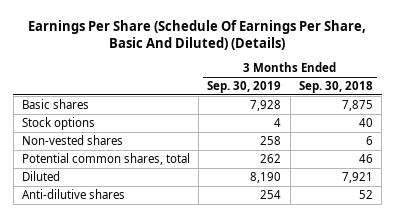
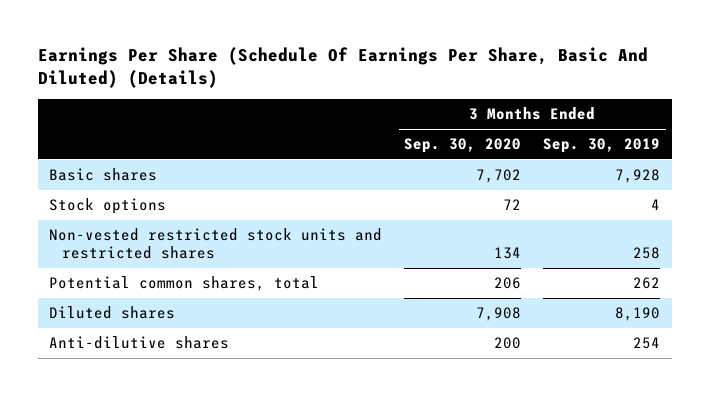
[299,80,374,93] Sep. 30, 2018 -> none
none -> [404,138,522,154] Sep. 30, 2020
[21,134,123,145] Non-vested shares -> [48,228,382,260] Non-vested restricted stock units and restricted shares
[21,170,60,181] Diluted -> [48,306,175,320] Diluted shares

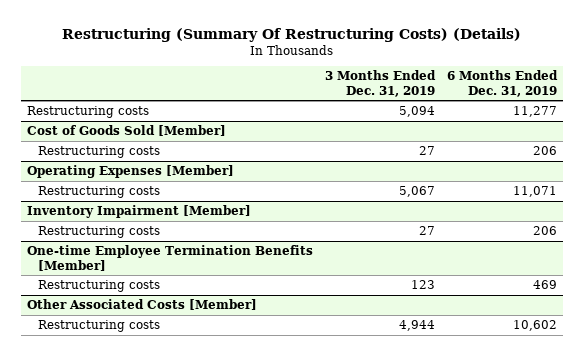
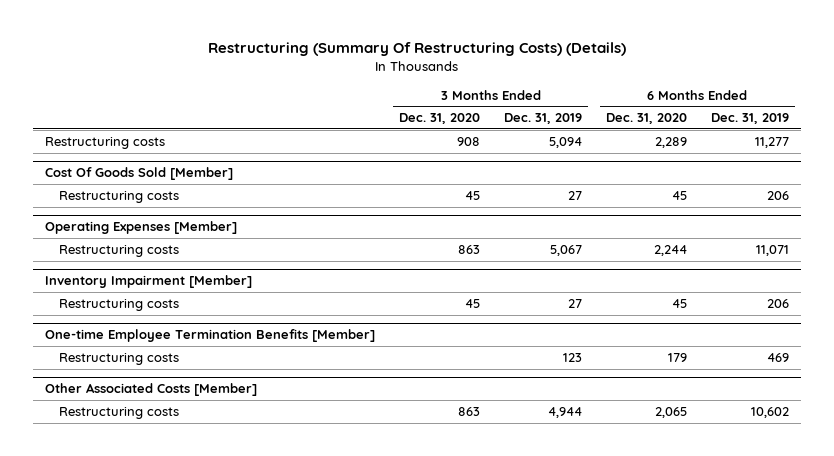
none -> [399,113,481,125] Dec. 31, 2020
none -> [605,113,687,125] Dec. 31, 2020
[27,125,227,137] Cost of Goods Sold [Member] -> [45,167,234,181] Cost Of Goods Sold [Member]

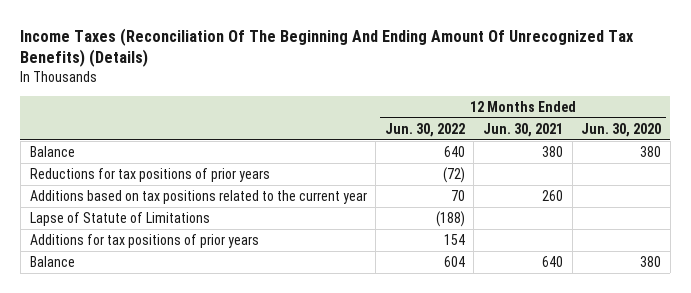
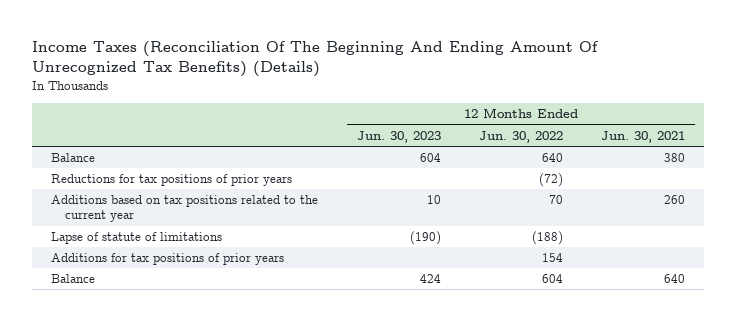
[581,122,662,137] Jun. 30, 2020 -> none
none -> [356,130,441,143] Jun. 30, 2023
[29,211,210,226] Lapse of Statute of Limitations -> [51,232,223,245] Lapse of statute of limitations

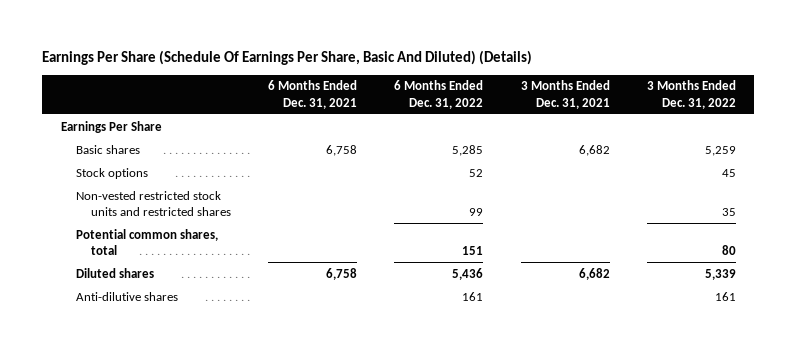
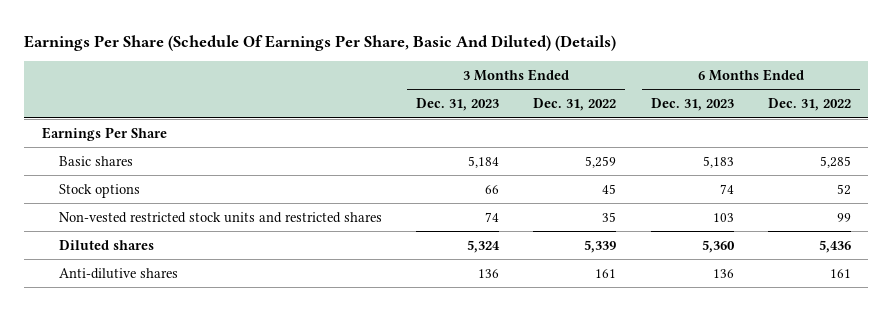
[268,80,358,109] 6 Months Ended Dec. 31, 2021 -> none
[520,80,610,109] 3 Months Ended Dec. 31, 2021 -> none
none -> [416,98,500,112] Dec. 31, 2023
none -> [650,98,734,112] Dec. 31, 2023
[75,228,218,255] Potential common shares, total -> none

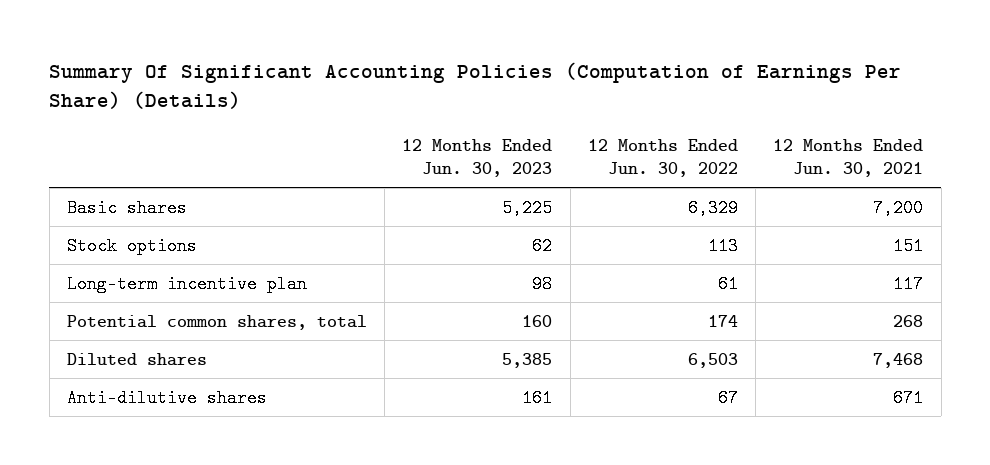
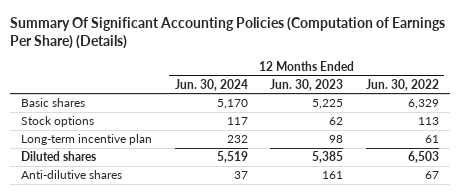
[773,138,924,178] 12 Months Ended Jun. 30, 2021 -> none
none -> [174,78,248,91] Jun. 30, 2024
[66,314,367,330] Potential common shares, total -> none

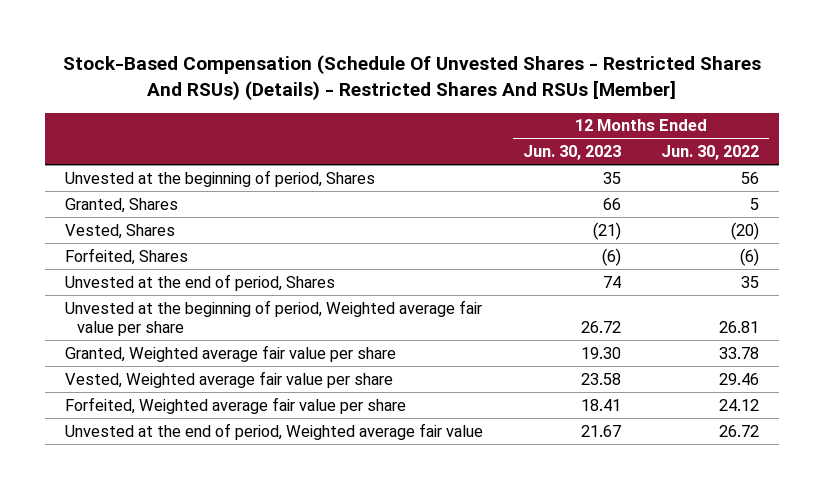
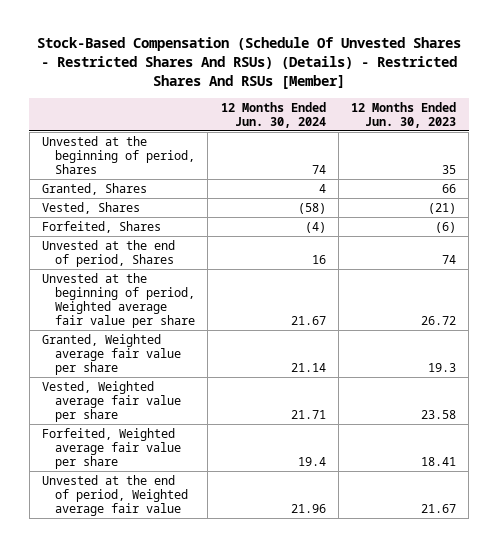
[660,145,759,161] Jun. 30, 2022 -> none
none -> [220,101,326,128] 12 Months Ended Jun. 30, 2024
[580,346,621,359] 19.30 -> [427,362,456,372] 19.3

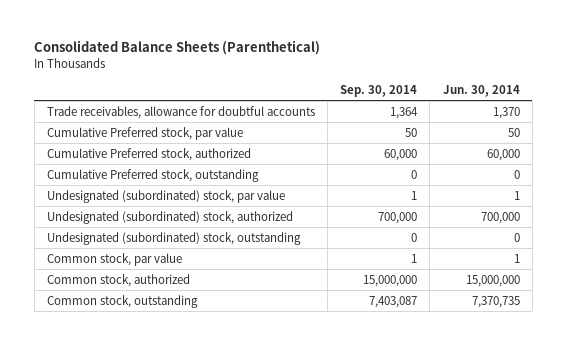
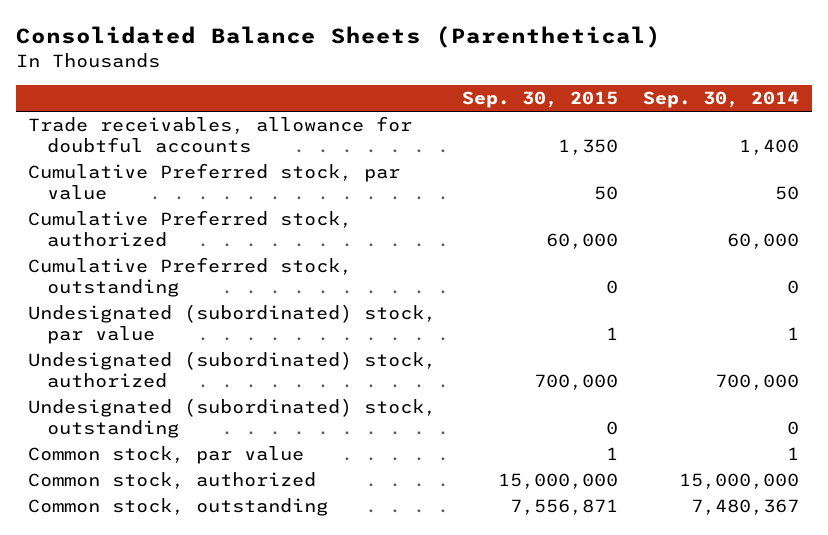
[442,85,520,98] Jun. 30, 2014 -> none
none -> [461,91,618,109] Sep. 30, 2015
[390,106,419,119] 1,364 -> [739,139,800,156] 1,400
[369,295,418,308] 7,403,087 -> [691,499,800,516] 7,480,367

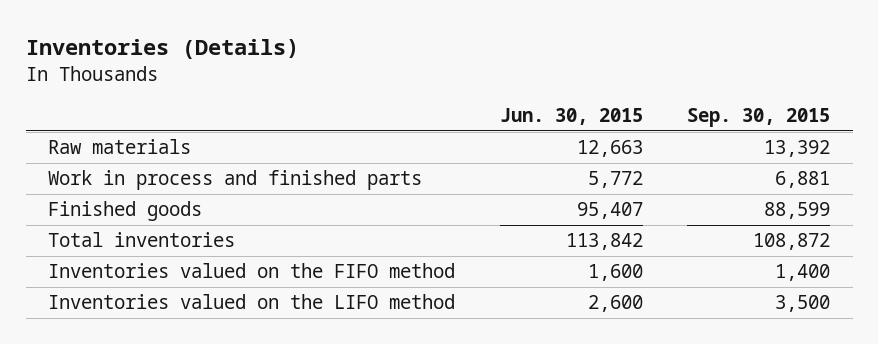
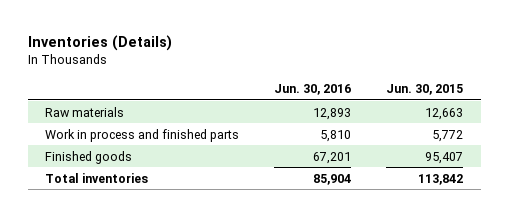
[687,108,831,128] Sep. 30, 2015 -> none
none -> [274,83,352,95] Jun. 30, 2016
[47,263,455,279] Inventories valued on the FIFO method -> none
[47,294,455,310] Inventories valued on the LIFO method -> none

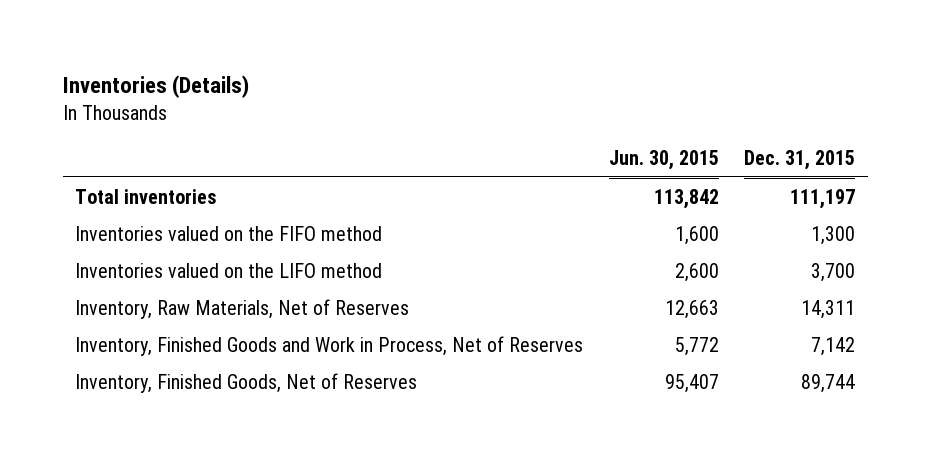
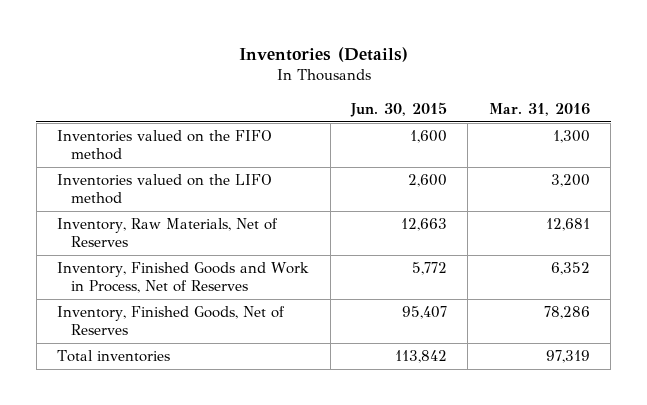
[744,150,856,171] Dec. 31, 2015 -> none
none -> [488,103,590,117] Mar. 31, 2016
[75,188,218,204] Total inventories -> [57,350,171,363] Total inventories

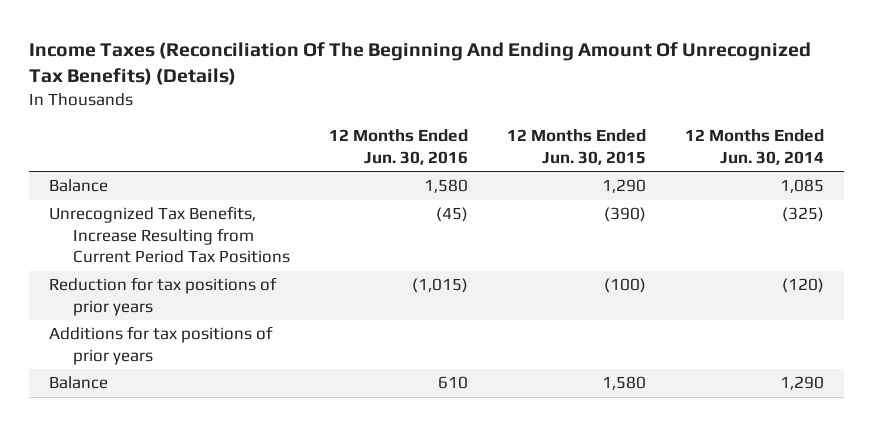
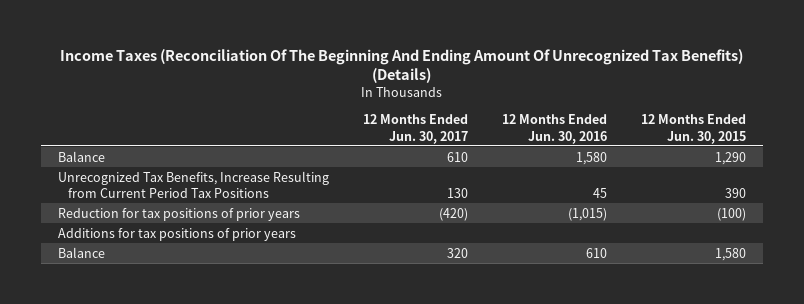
[685,129,825,165] 12 Months Ended Jun. 30, 2014 -> none
none -> [362,114,468,144] 12 Months Ended Jun. 30, 2017
[435,207,468,223] (45) -> [592,187,607,198] 45
[603,207,646,223] (390) -> [724,187,746,198] 390

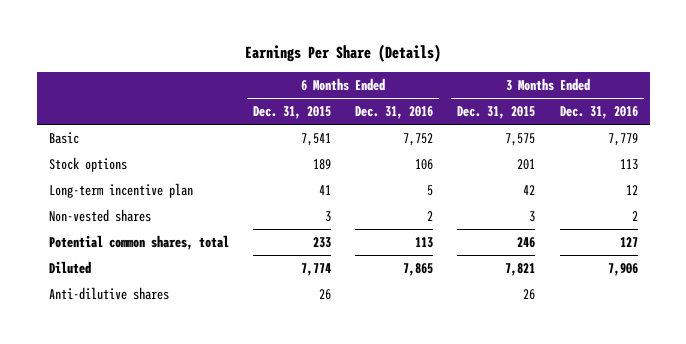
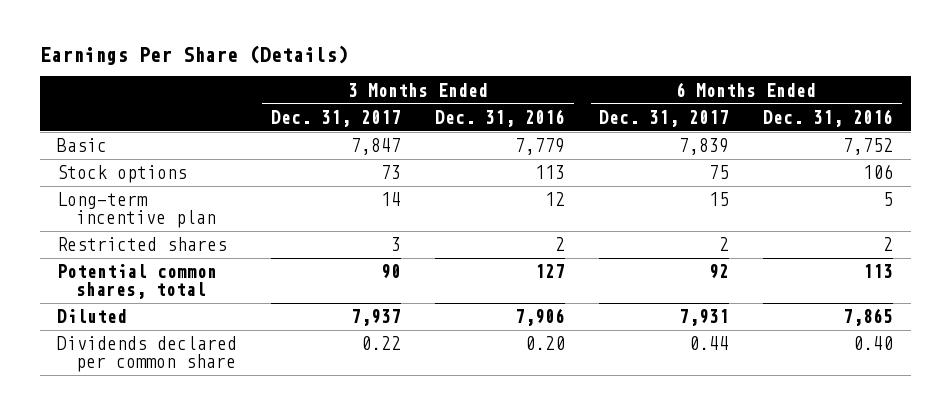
[253,105,332,119] Dec. 31, 2015 -> none
[457,105,536,119] Dec. 31, 2015 -> none
none -> [271,109,402,127] Dec. 31, 2017
none -> [599,109,730,127] Dec. 31, 2017
[48,208,151,222] Non-vested shares -> none
none -> [56,237,227,252] Restricted shares
[48,286,169,300] Anti-dilutive shares -> none
none -> [56,336,237,373] Dividends declared per common share

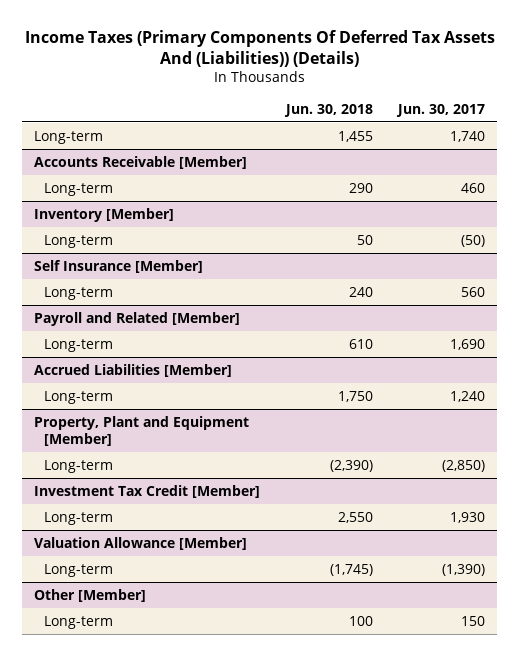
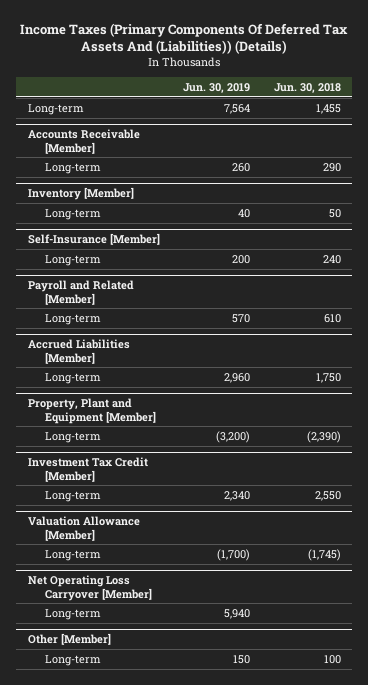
[395,103,485,117] Jun. 30, 2017 -> none
none -> [183,83,251,94] Jun. 30, 2019
[34,259,204,273] Self Insurance [Member] -> [27,233,160,246] Self-Insurance [Member]
none -> [27,575,153,601] Net Operating Loss Carryover [Member]
none -> [45,608,102,620] Long-term

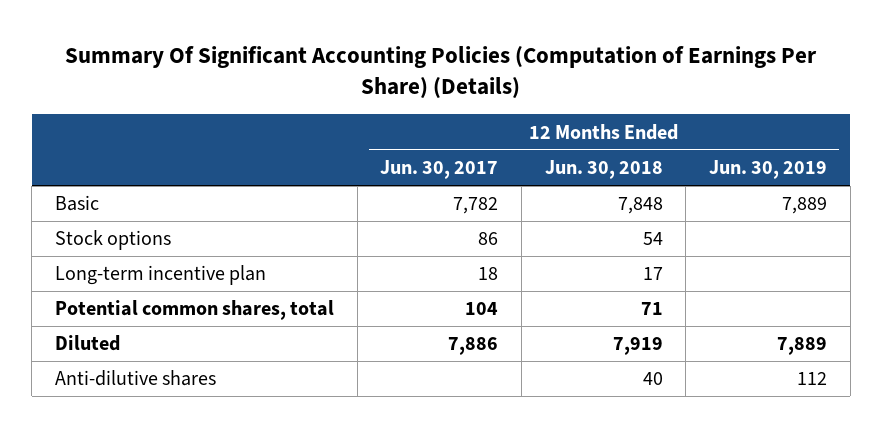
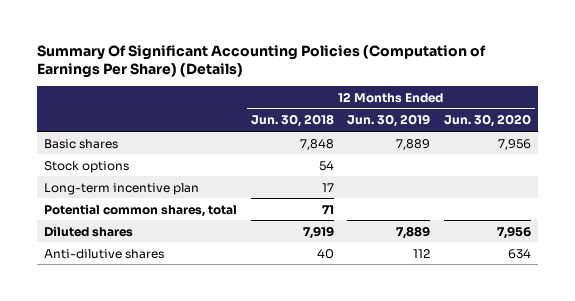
[380,160,499,180] Jun. 30, 2017 -> none
none -> [444,114,532,128] Jun. 30, 2020
[54,195,99,212] Basic -> [43,138,118,149] Basic shares
[54,335,120,352] Diluted -> [43,225,133,237] Diluted shares

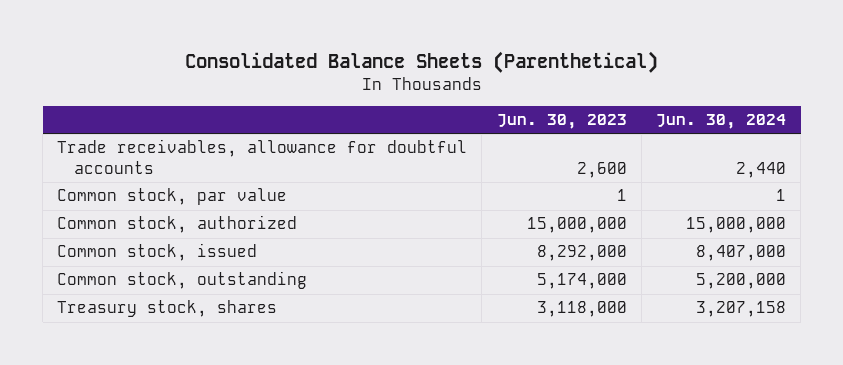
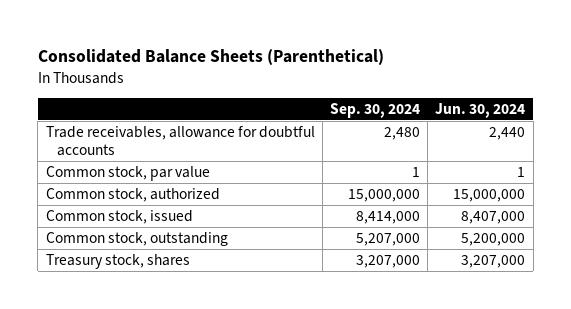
[496,114,627,130] Jun. 30, 2023 -> none
none -> [330,102,421,118] Sep. 30, 2024
[695,301,786,318] 3,207,158 -> [461,255,526,269] 3,207,000

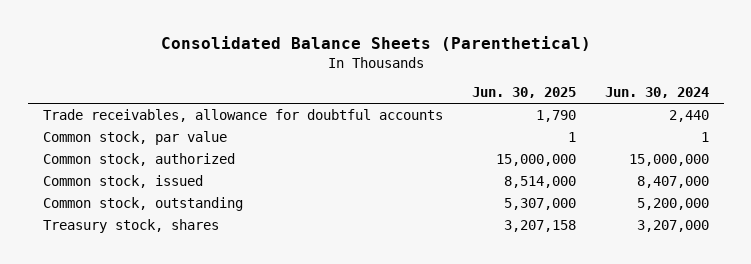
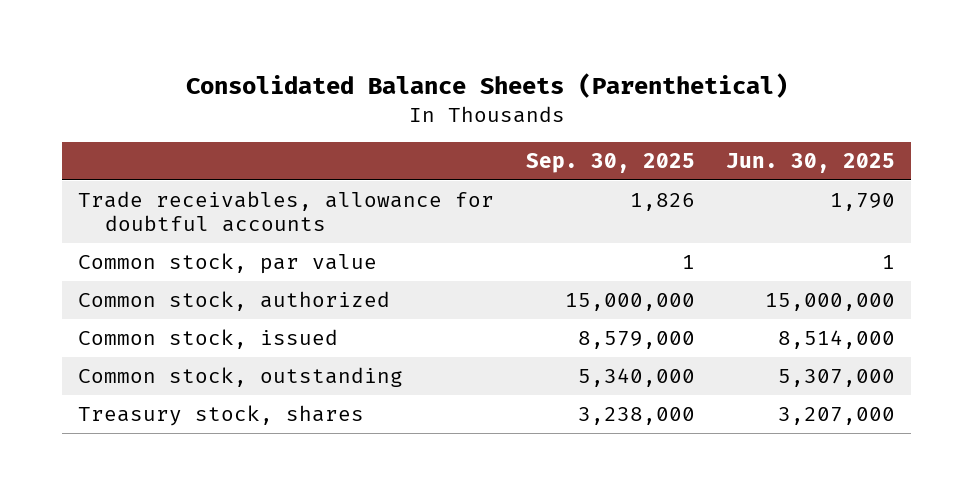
[604,87,709,99] Jun. 30, 2024 -> none
none -> [525,152,695,173] Sep. 30, 2025
[503,219,576,232] 3,207,158 -> [778,406,896,425] 3,207,000

